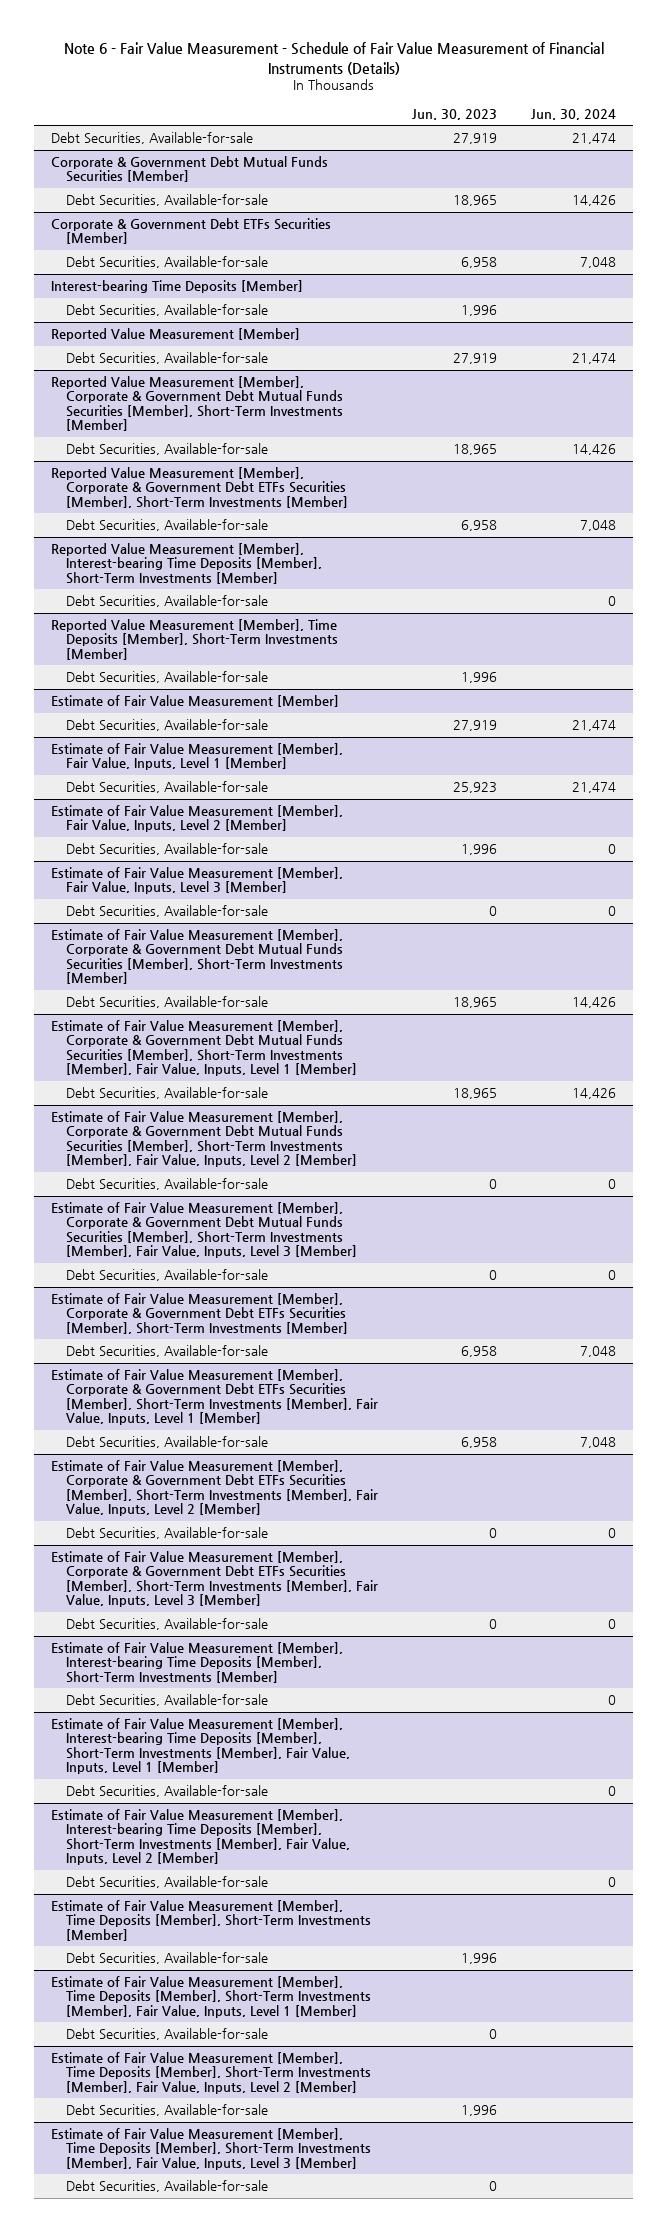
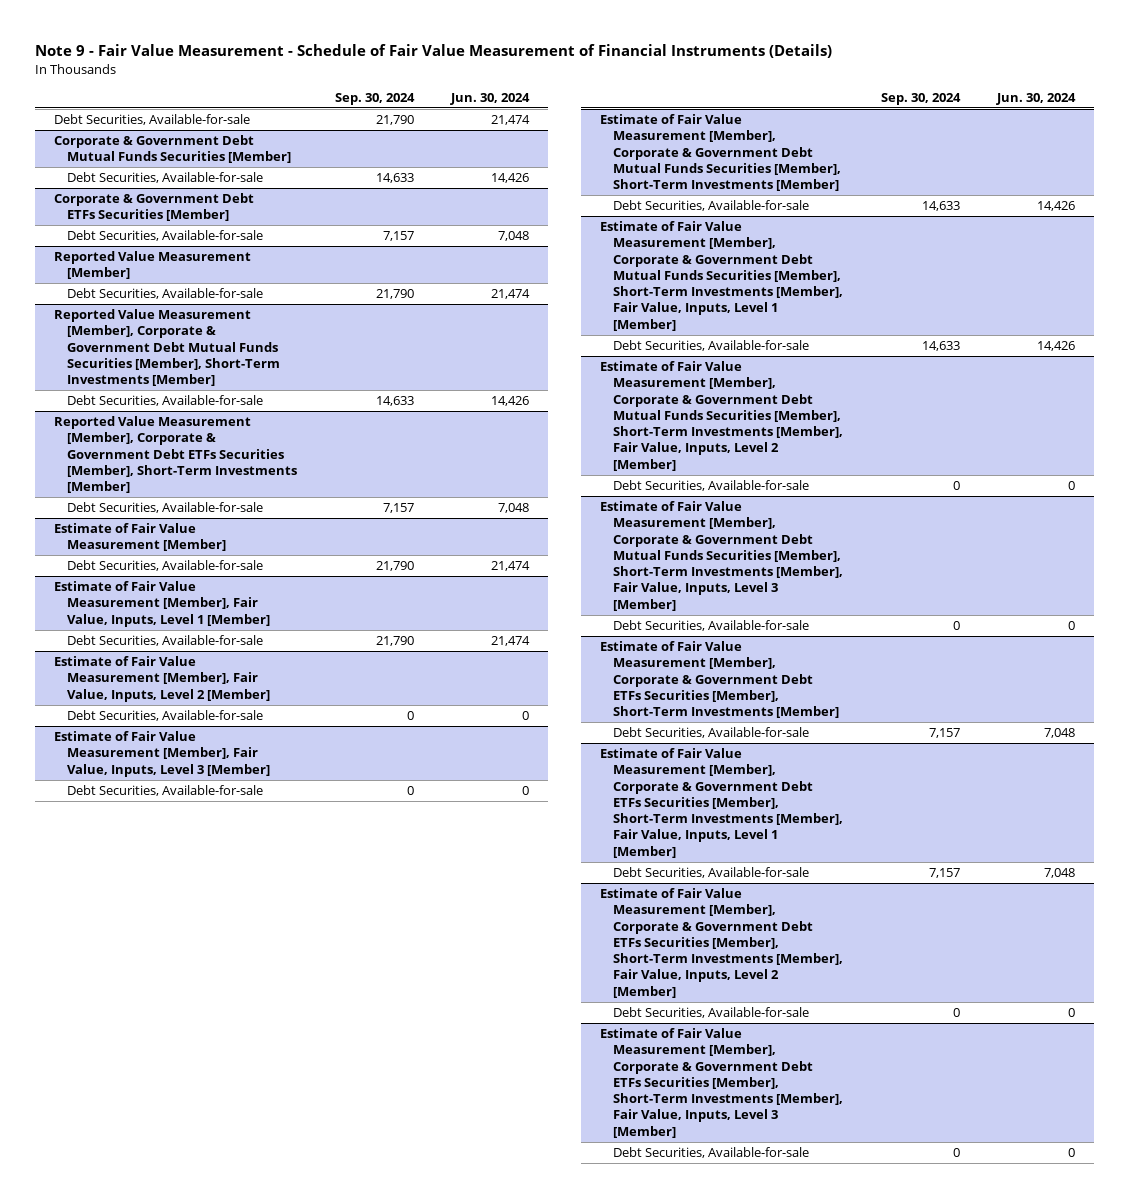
[63,42,604,75] Note 6 - Fair Value Measurement - Schedule of Fair Value Measurement of Financial Instruments (Details) -> [35,43,833,58] Note 9 - Fair Value Measurement - Schedule of Fair Value Measurement of Financial Instruments (Details)
[411,108,497,120] Jun. 30, 2023 -> none
none -> [334,93,415,106] Sep. 30, 2024
[51,280,304,294] Interest-bearing Time Deposits [Member] -> none
[65,304,268,317] Debt Securities, Available-for-sale -> none
[51,543,322,584] Reported Value Measurement [Member], Interest-bearing Time Deposits [Member], Short-Term Investments [Member] -> none
[65,595,268,608] Debt Securities, Available-for-sale -> none
[51,619,338,660] Reported Value Measurement [Member], Time Deposits [Member], Short-Term Investments [Member] -> none
[65,671,268,684] Debt Securities, Available-for-sale -> none
[51,1642,344,1683] Estimate of Fair Value Measurement [Member], Interest-bearing Time Deposits [Member], Short-Term Investments [Member] -> none
[65,1694,268,1707] Debt Securities, Available-for-sale -> none
[51,1718,350,1774] Estimate of Fair Value Measurement [Member], Interest-bearing Time Deposits [Member], Short-Term Investments [Member], Fair Value, Inputs, Level 1 [Member] -> none
[65,1785,268,1798] Debt Securities, Available-for-sale -> none
[51,1809,350,1865] Estimate of Fair Value Measurement [Member], Interest-bearing Time Deposits [Member], Short-Term Investments [Member], Fair Value, Inputs, Level 2 [Member] -> none
[65,1876,268,1889] Debt Securities, Available-for-sale -> none
[51,1900,371,1941] Estimate of Fair Value Measurement [Member], Time Deposits [Member], Short-Term Investments [Member] -> none
[65,1952,268,1965] Debt Securities, Available-for-sale -> none
[51,1976,371,2018] Estimate of Fair Value Measurement [Member], Time Deposits [Member], Short-Term Investments [Member], Fair Value, Inputs, Level 1 [Member] -> none
[65,2028,268,2041] Debt Securities, Available-for-sale -> none
[51,2052,371,2094] Estimate of Fair Value Measurement [Member], Time Deposits [Member], Short-Term Investments [Member], Fair Value, Inputs, Level 2 [Member] -> none
[65,2104,268,2117] Debt Securities, Available-for-sale -> none
[51,2128,371,2170] Estimate of Fair Value Measurement [Member], Time Deposits [Member], Short-Term Investments [Member], Fair Value, Inputs, Level 3 [Member] -> none
[65,2180,268,2193] Debt Securities, Available-for-sale -> none

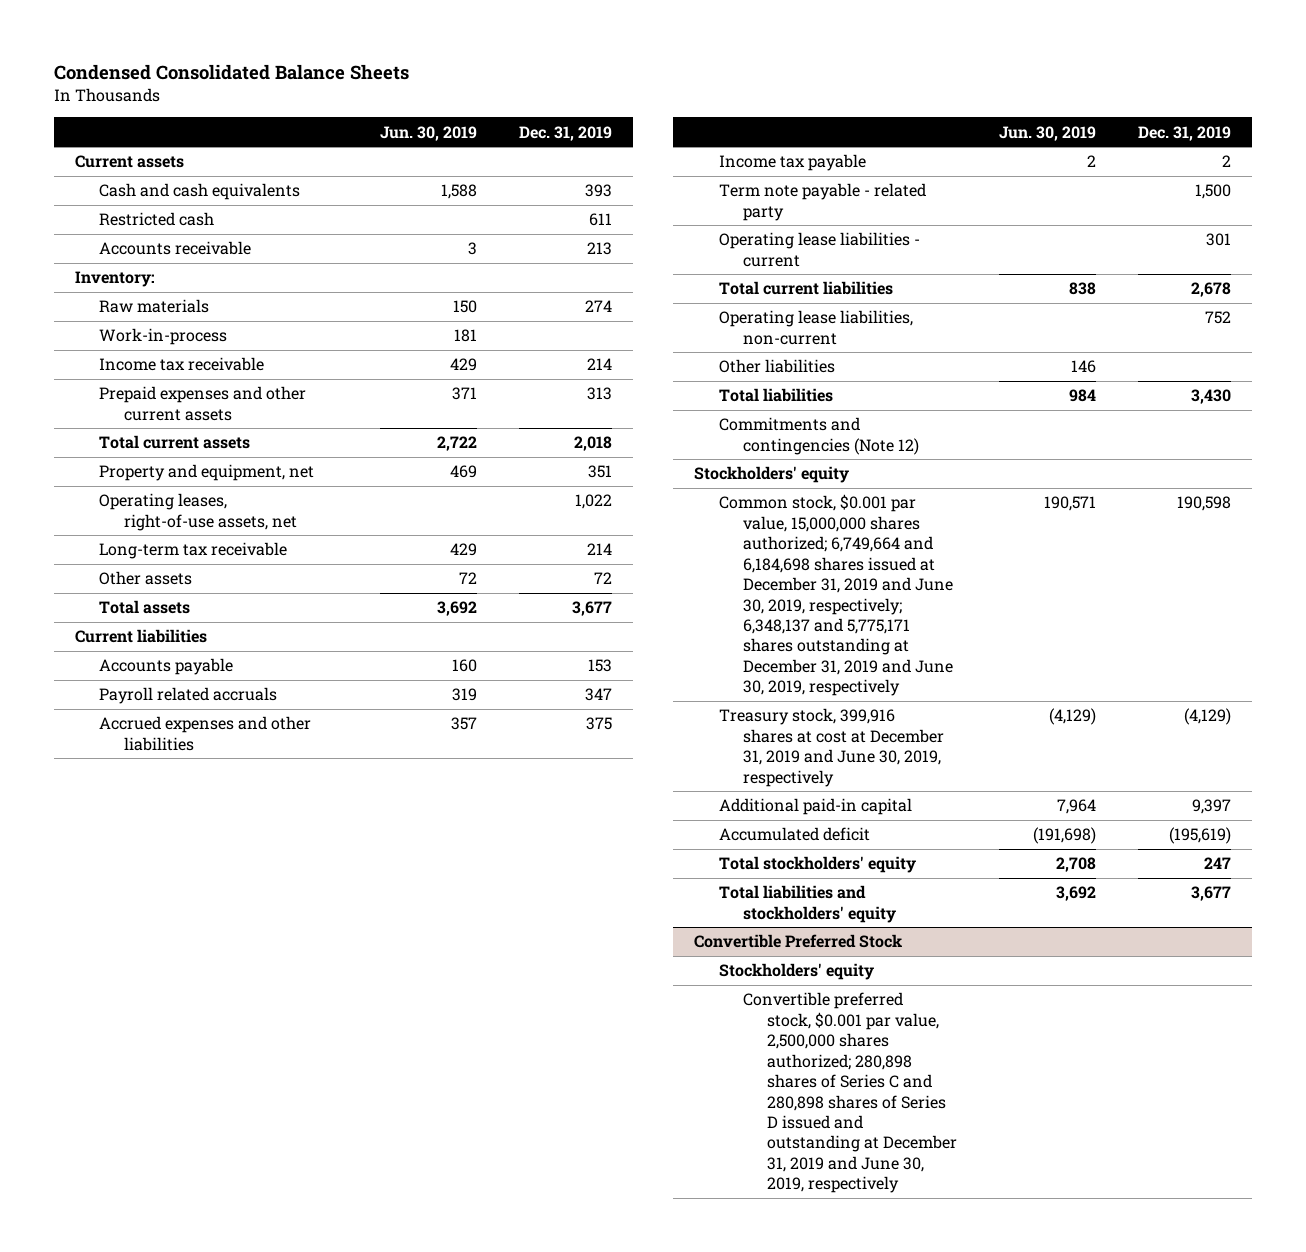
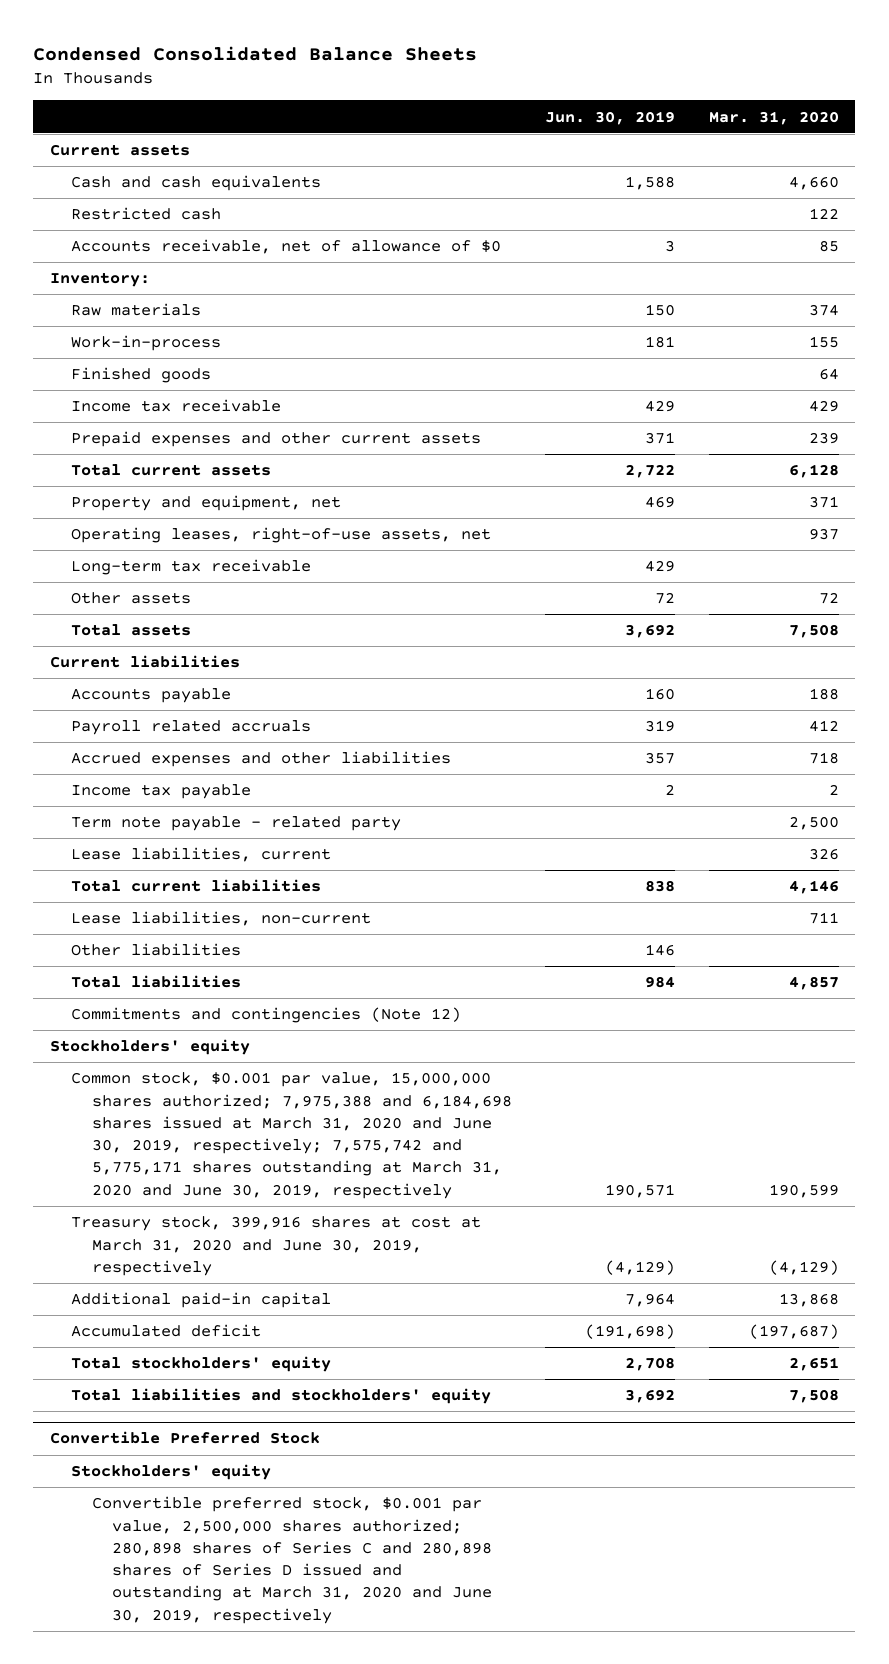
[518,125,612,141] Dec. 31, 2019 -> none
none -> [708,110,839,125] Mar. 31, 2020
[99,241,252,256] Accounts receivable -> [70,239,501,255] Accounts receivable, net of allowance of $0
none -> [70,367,211,384] Finished goods
[718,232,920,267] Operating lease liabilities - current -> [70,847,331,863] Lease liabilities, current
[718,310,913,345] Operating lease liabilities, non-current -> [70,911,371,927] Lease liabilities, non-current
[718,494,953,697] Common stock, $0.001 par value, 15,000,000 shares authorized; 6,749,664 and 6,184,698 shares issued at December 31, 2019 and June 30, 2019, respectively; 6,348,137 and 5,775,171 shares outstanding at December 31, 2019 and June 30, 2019, respectively -> [70,1072,512,1199] Common stock, $0.001 par value, 15,000,000 shares authorized; 7,975,388 and 6,184,698 shares issued at March 31, 2020 and June 30, 2019, respectively; 7,575,742 and 5,775,171 shares outstanding at March 31, 2020 and June 30, 2019, respectively
[718,708,944,787] Treasury stock, 399,916 shares at cost at December 31, 2019 and June 30, 2019, respectively -> [70,1216,481,1276] Treasury stock, 399,916 shares at cost at March 31, 2020 and June 30, 2019, respectively
[742,992,958,1194] Convertible preferred stock, $0.001 par value, 2,500,000 shares authorized; 280,898 shares of Series C and 280,898 shares of Series D issued and outstanding at December 31, 2019 and June 30, 2019, respectively -> [91,1496,493,1624] Convertible preferred stock, $0.001 par value, 2,500,000 shares authorized; 280,898 shares of Series C and 280,898 shares of Series D issued and outstanding at March 31, 2020 and June 30, 2019, respectively

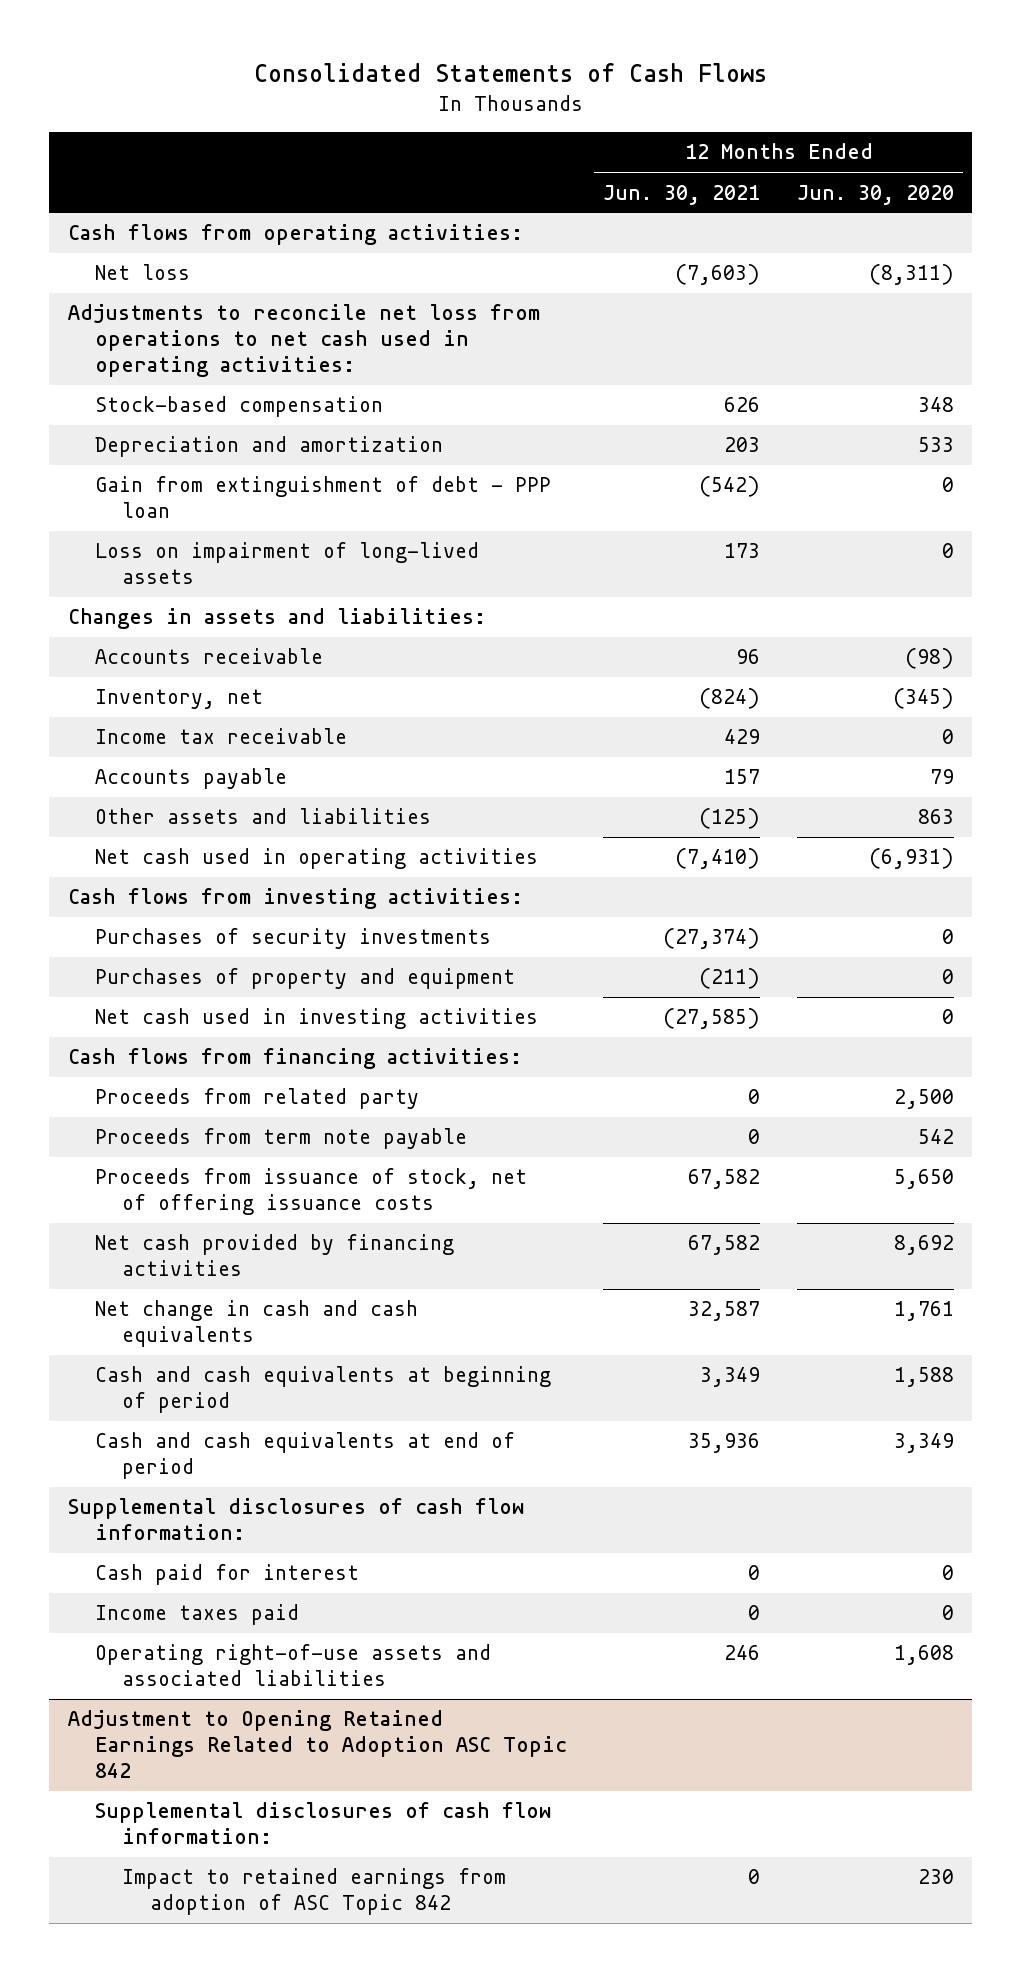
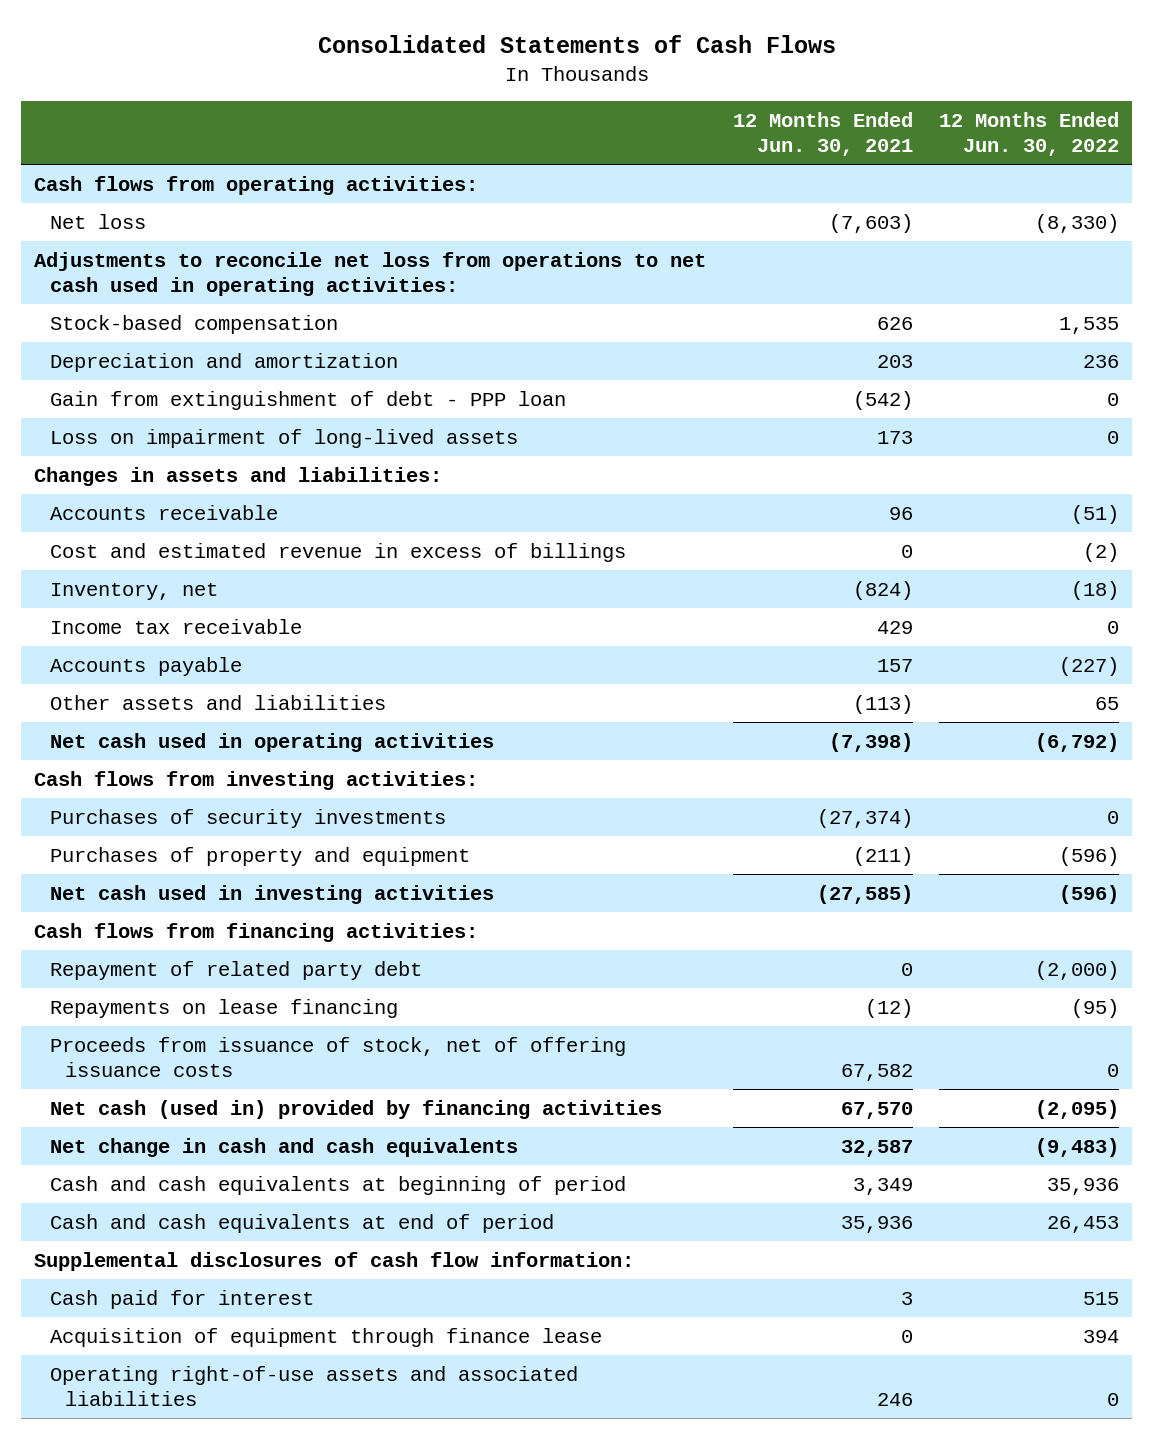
[796,184,954,205] Jun. 30, 2020 -> none
none -> [938,111,1119,157] 12 Months Ended Jun. 30, 2022
none -> [49,542,626,562] Cost and estimated revenue in excess of billings
[699,808,761,830] (125) -> [852,694,913,714] (113)
[675,848,761,870] (7,410) -> [828,732,913,752] (7,398)
[95,1088,420,1110] Proceeds from related party -> none
[95,1128,468,1150] Proceeds from term note payable -> none
none -> [49,960,422,980] Repayment of related party debt
none -> [49,998,398,1018] Repayments on lease financing
[95,1234,455,1277] Net cash provided by financing activities -> [49,1099,662,1119] Net cash (used in) provided by financing activities
[688,1235,761,1256] 67,582 -> [840,1101,913,1119] 67,570
[95,1604,300,1626] Income taxes paid -> none
[748,1565,761,1581] 0 -> [900,1291,913,1305] 3
none -> [49,1327,602,1347] Acquisition of equipment through finance lease
[67,1710,568,1778] Adjustment to Opening Retained Earnings Related to Adoption ASC Topic 842 -> none
[95,1802,552,1845] Supplemental disclosures of cash flow information: -> none
[122,1868,507,1916] Impact to retained earnings from adoption of ASC Topic 842 -> none

